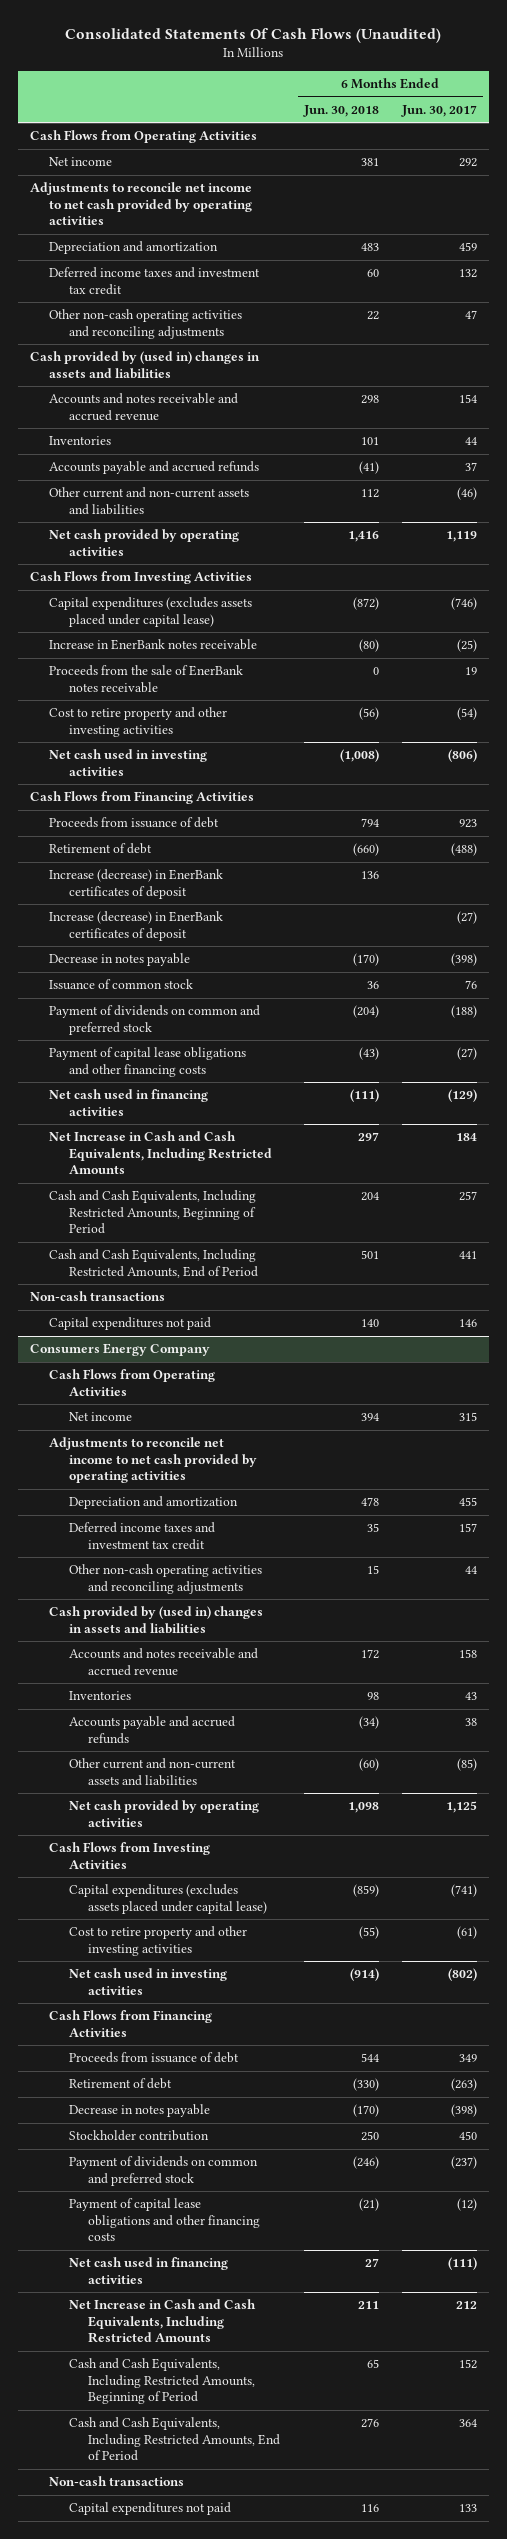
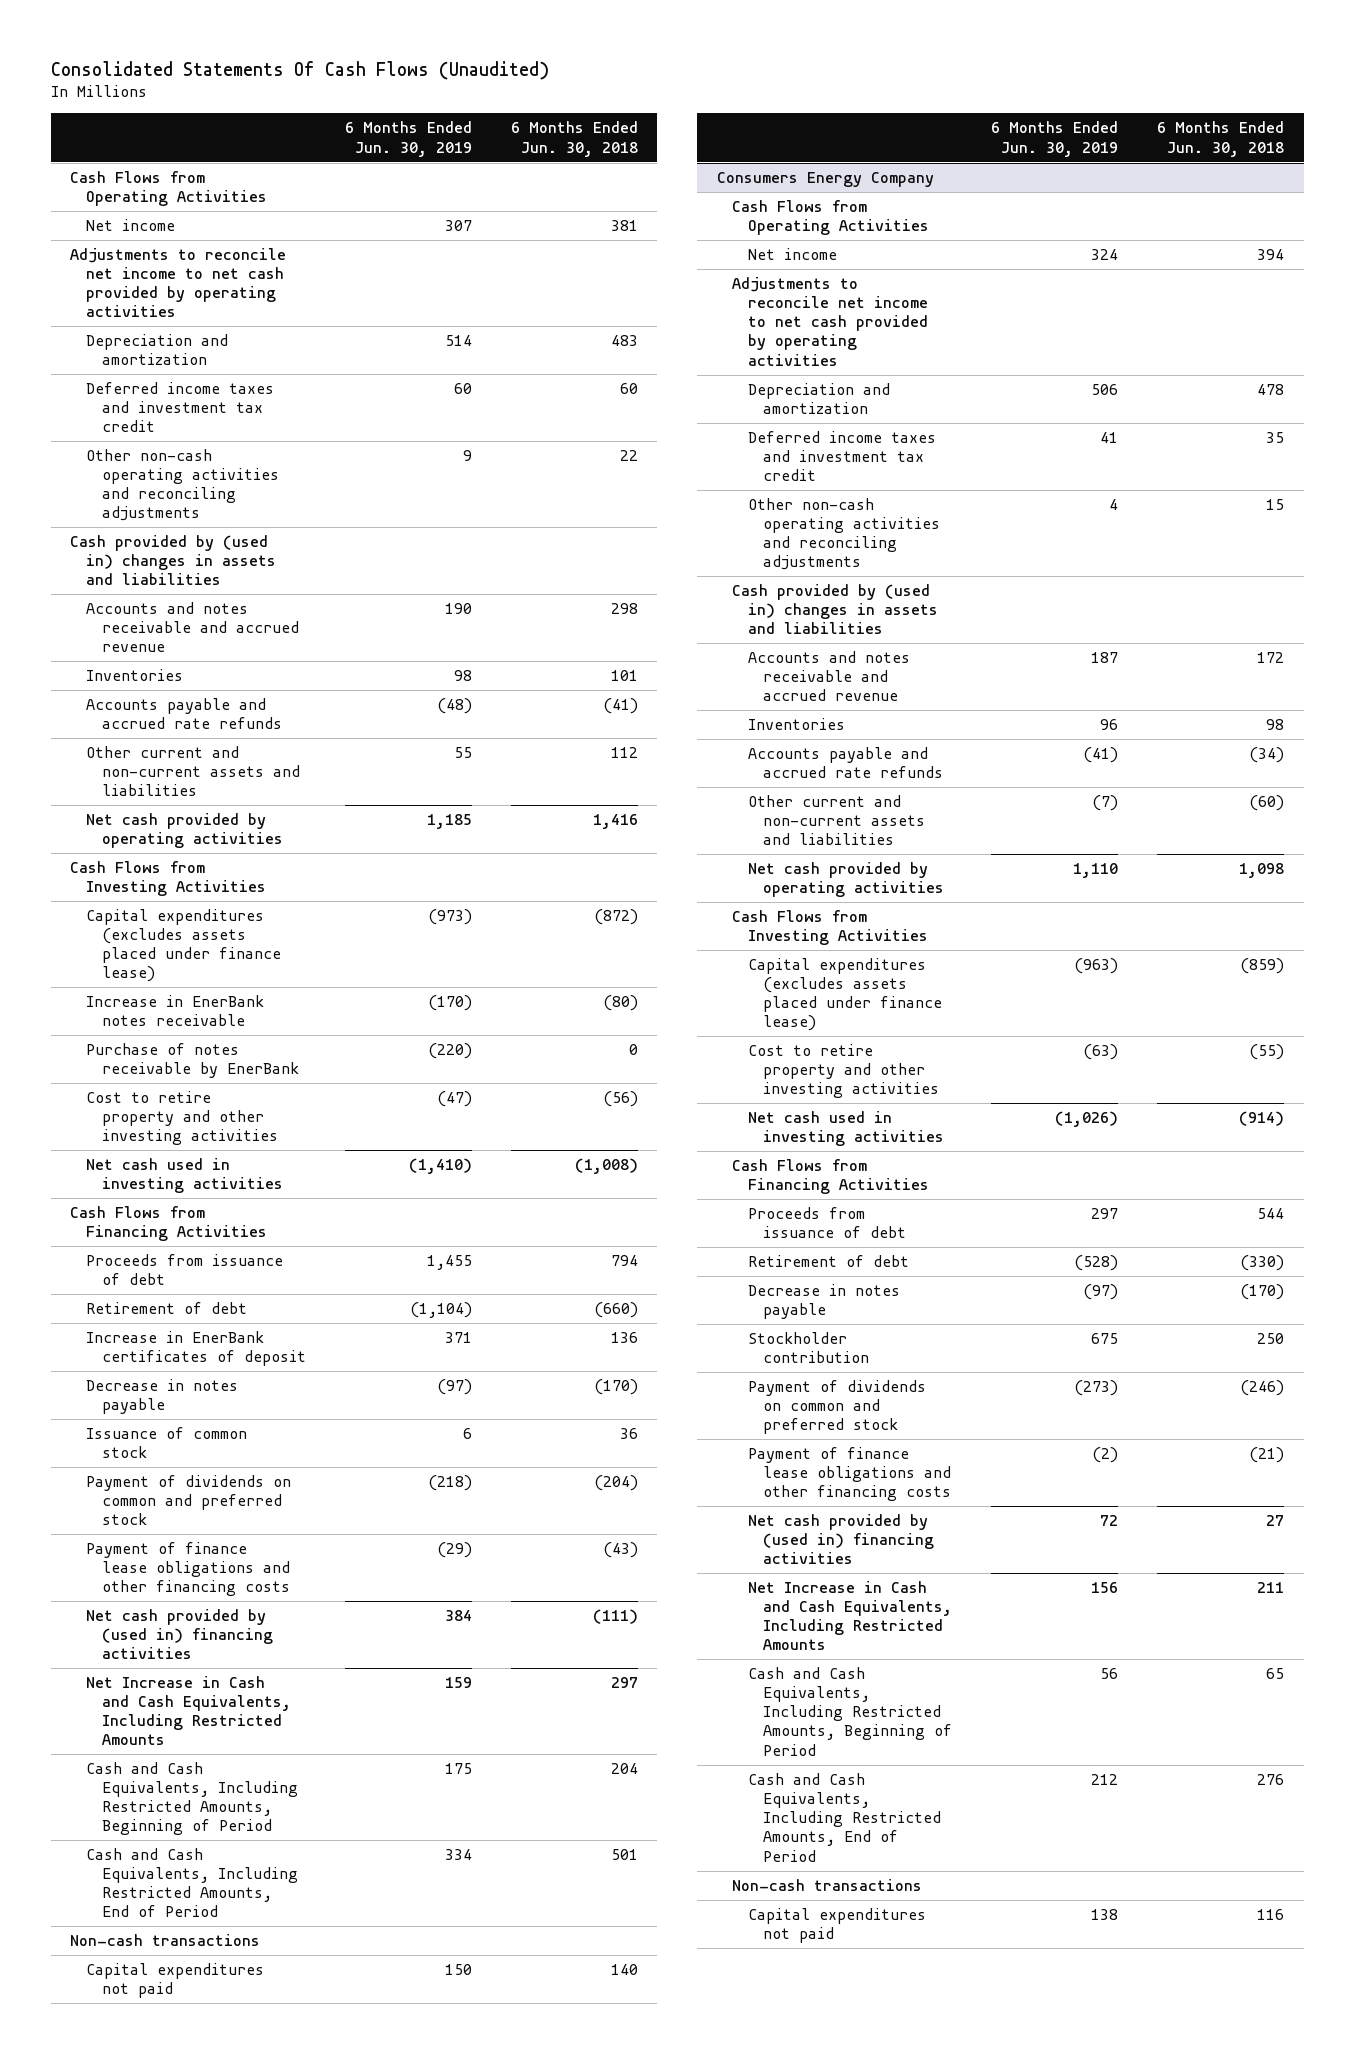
[401,104,478,117] Jun. 30, 2017 -> none
none -> [344,121,472,157] 6 Months Ended Jun. 30, 2019
[49,461,260,475] Accounts payable and accrued refunds -> [85,698,282,730] Accounts payable and accrued rate refunds
[49,597,253,627] Capital expenditures (excludes assets placed under capital lease) -> [85,909,281,983] Capital expenditures (excludes assets placed under finance lease)
[49,665,244,693] Proceeds from the sale of EnerBank notes receivable -> none
none -> [85,1043,299,1079] Purchase of notes receivable by EnerBank
[49,911,224,941] Increase (decrease) in EnerBank certificates of deposit -> none
[49,869,224,899] Increase (decrease) in EnerBank certificates of deposit -> [85,1331,306,1367] Increase in EnerBank certificates of deposit
[49,1047,247,1077] Payment of capital lease obligations and other financing costs -> [85,1542,290,1597] Payment of finance lease obligations and other financing costs
[49,1089,209,1116] Net cash used in financing activities -> [85,1609,273,1660] Net cash provided by (used in) financing activities
[68,1716,235,1744] Accounts payable and accrued refunds -> [747,747,944,779] Accounts payable and accrued rate refunds
[68,1884,268,1914] Capital expenditures (excludes assets placed under capital lease) -> [747,958,943,1032] Capital expenditures (excludes assets placed under finance lease)
[68,2198,261,2242] Payment of capital lease obligations and other financing costs -> [747,1447,952,1502] Payment of finance lease obligations and other financing costs
[68,2257,228,2284] Net cash used in financing activities -> [747,1514,935,1565] Net cash provided by (used in) financing activities

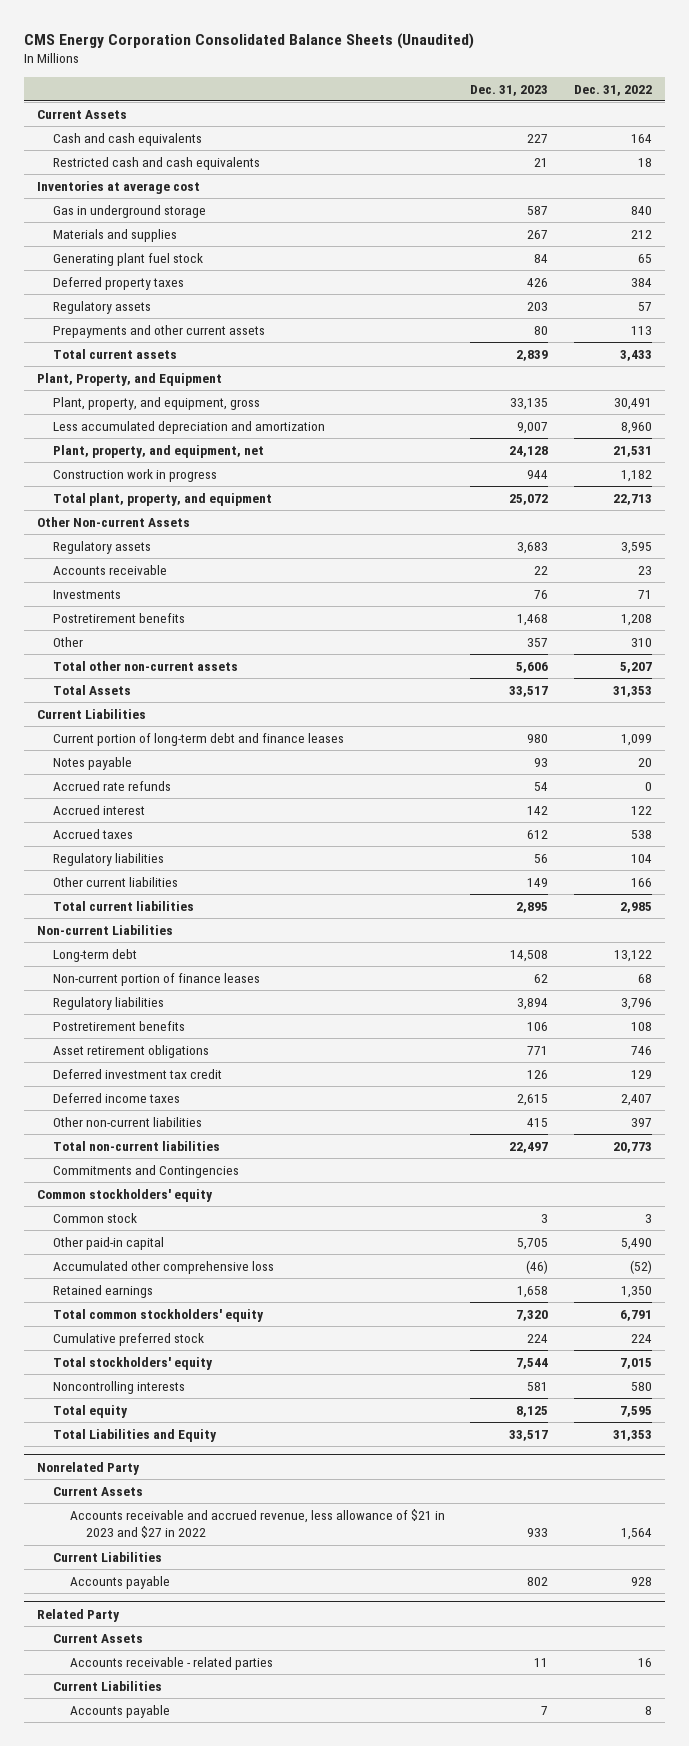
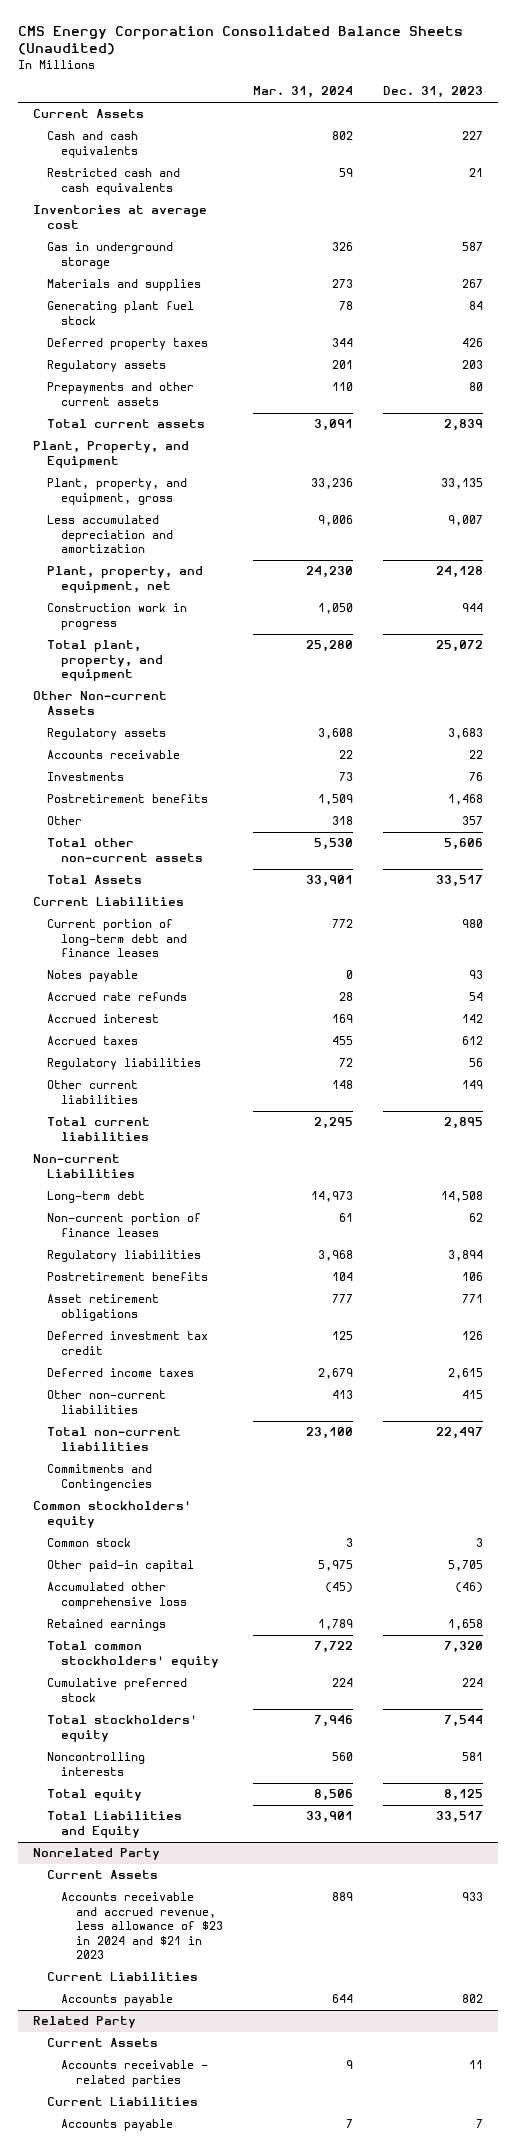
[574,84,653,96] Dec. 31, 2022 -> none
none -> [252,86,353,99] Mar. 31, 2024
[69,1508,445,1539] Accounts receivable and accrued revenue, less allowance of $21 in 2023 and $27 in 2022 -> [61,1892,223,1960] Accounts receivable and accrued revenue, less allowance of $23 in 2024 and $21 in 2023

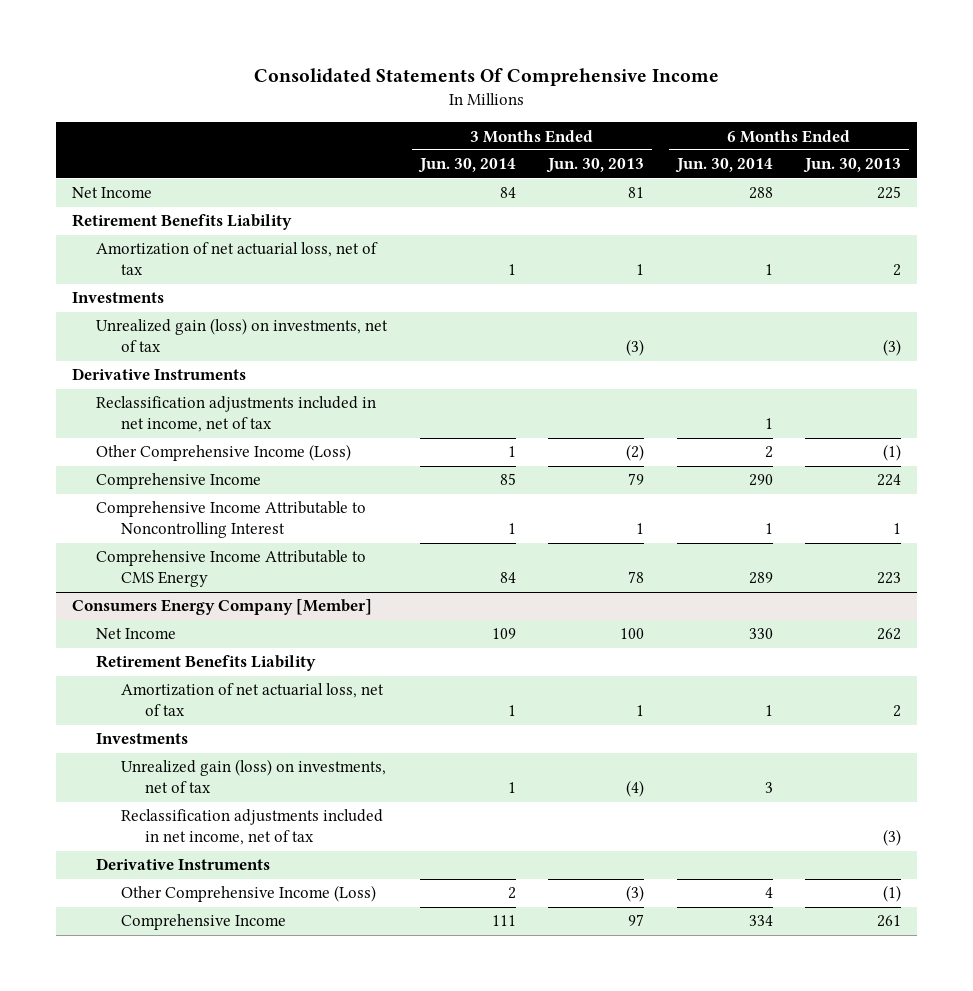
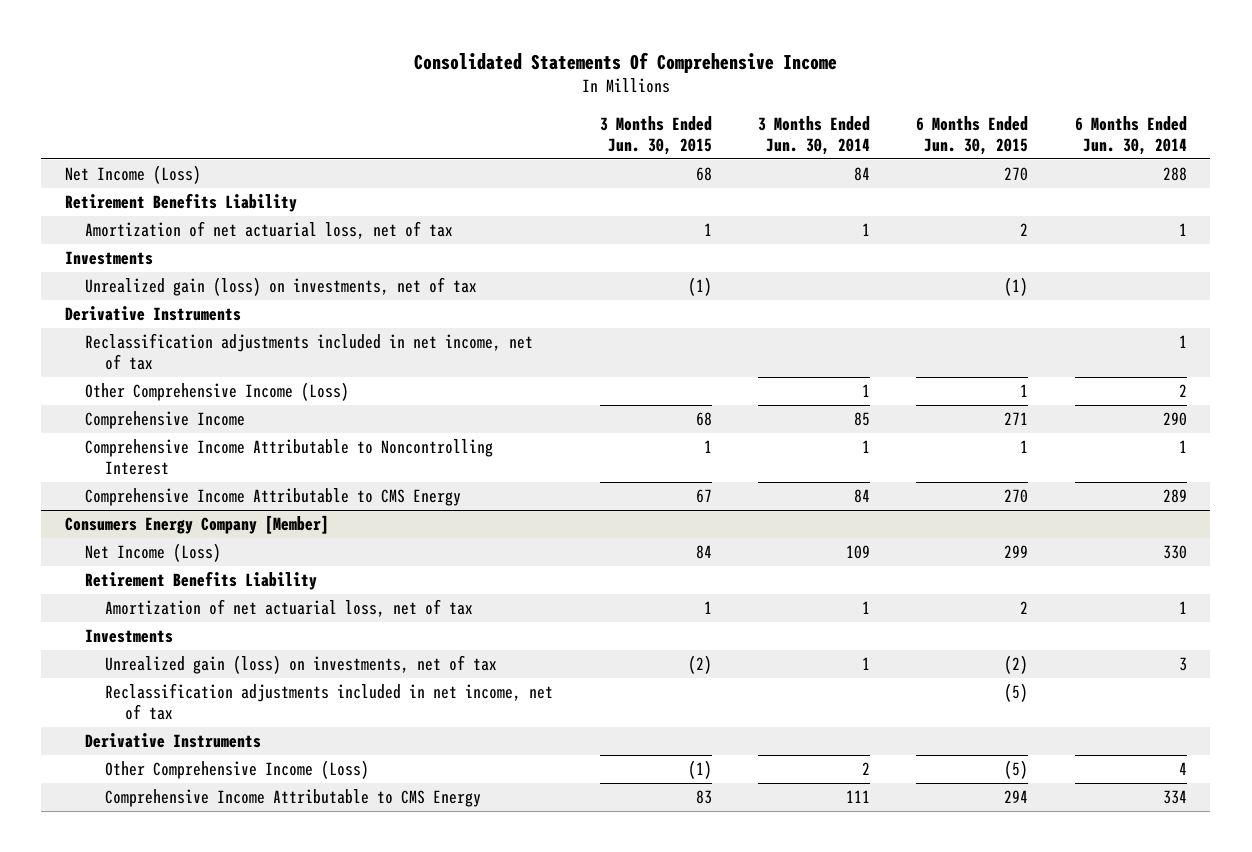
[546,158,645,174] Jun. 30, 2013 -> none
[803,158,902,174] Jun. 30, 2013 -> none
none -> [599,115,712,155] 3 Months Ended Jun. 30, 2015
none -> [916,115,1029,155] 6 Months Ended Jun. 30, 2015
[72,187,153,199] Net Income -> [64,165,201,185] Net Income (Loss)
[96,628,177,640] Net Income -> [84,543,221,563] Net Income (Loss)
[120,914,286,931] Comprehensive Income -> [105,789,482,808] Comprehensive Income Attributable to CMS Energy

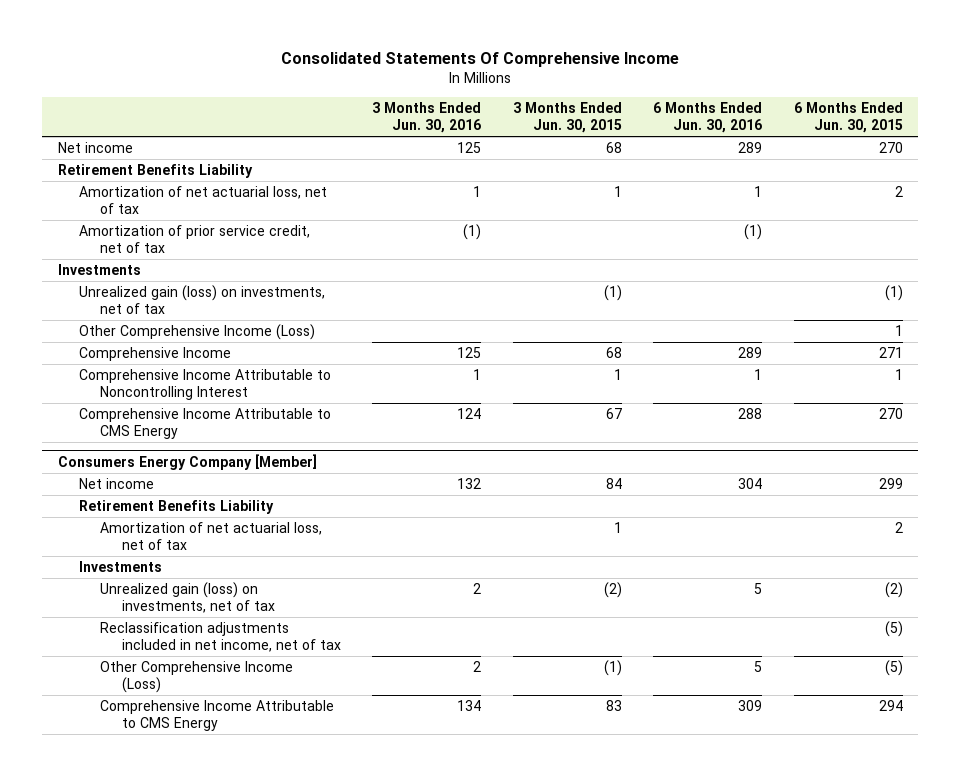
[758,115,871,155] 3 Months Ended Jun. 30, 2014 -> none
[1074,115,1187,155] 6 Months Ended Jun. 30, 2014 -> none
none -> [372,102,482,134] 3 Months Ended Jun. 30, 2016
none -> [653,102,763,134] 6 Months Ended Jun. 30, 2016
[64,165,201,185] Net Income (Loss) -> [57,142,133,154] Net income
none -> [79,225,311,254] Amortization of prior service credit, net of tax
[64,306,241,322] Derivative Instruments -> none
[84,333,533,371] Reclassification adjustments included in net income, net of tax -> none
[84,543,221,563] Net Income (Loss) -> [79,478,155,490] Net income
[84,733,261,749] Derivative Instruments -> none

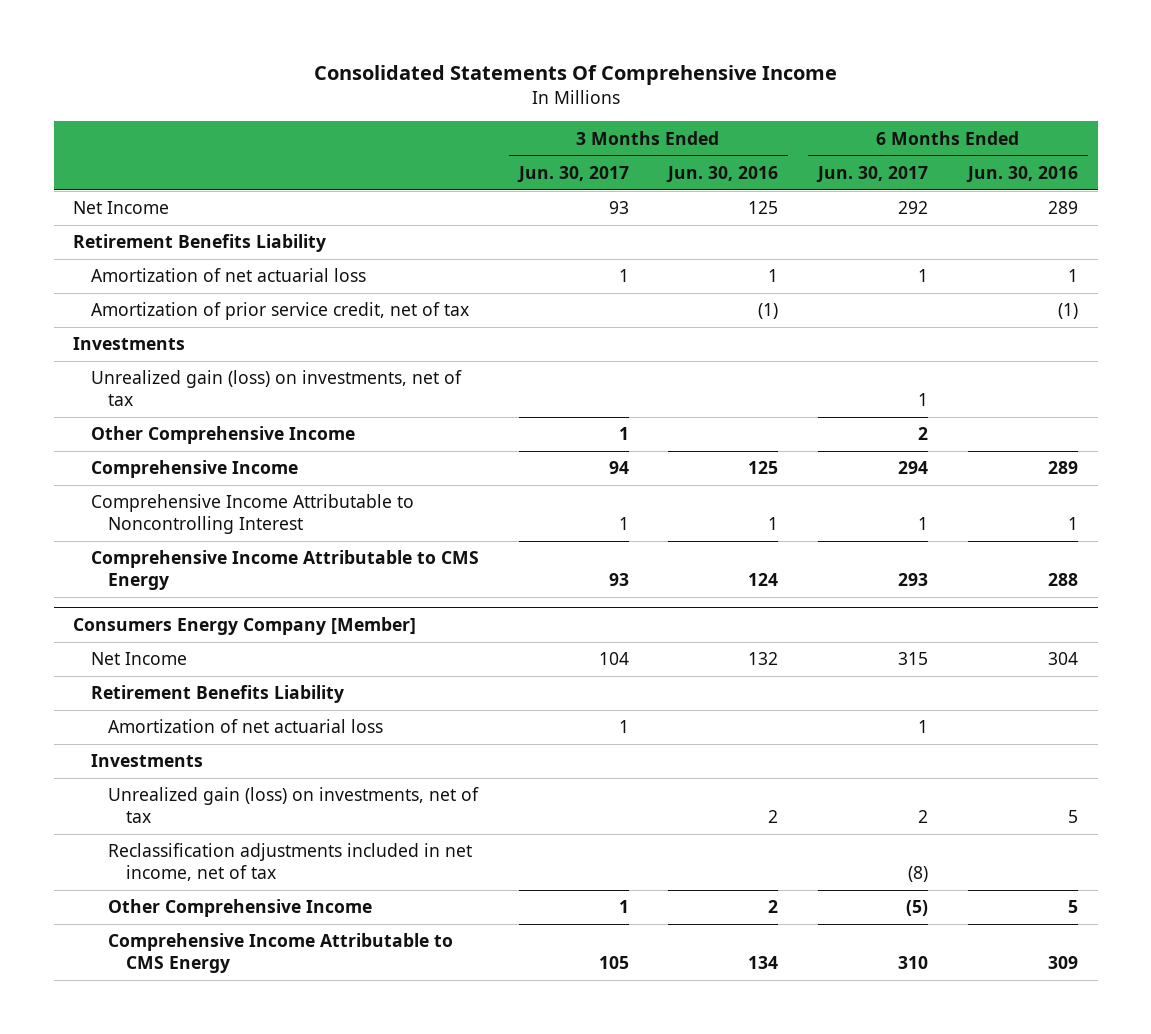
[512,102,622,134] 3 Months Ended Jun. 30, 2015 -> none
[793,102,903,134] 6 Months Ended Jun. 30, 2015 -> none
none -> [516,165,629,183] Jun. 30, 2017
none -> [816,165,929,183] Jun. 30, 2017
[57,142,133,154] Net income -> [73,201,170,215] Net Income
[79,186,328,215] Amortization of net actuarial loss, net of tax -> [90,268,366,283] Amortization of net actuarial loss
[79,324,316,341] Other Comprehensive Income (Loss) -> [90,426,355,445] Other Comprehensive Income
[79,478,155,490] Net income -> [90,652,187,666] Net Income
[100,522,323,551] Amortization of net actuarial loss, net of tax -> [108,719,384,734] Amortization of net actuarial loss
[100,661,294,694] Other Comprehensive Income (Loss) -> [108,899,373,918] Other Comprehensive Income

